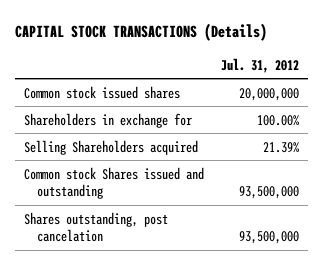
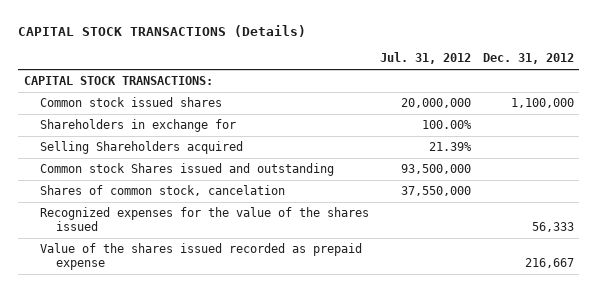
none -> [482,53,574,65] Dec. 31, 2012
none -> [23,76,213,86] CAPITAL STOCK TRANSACTIONS:
[23,211,168,243] Shares outstanding, post cancelation -> none
none -> [39,185,285,197] Shares of common stock, cancelation
none -> [39,207,369,231] Recognized expenses for the value of the shares issued
none -> [39,243,362,270] Value of the shares issued recorded as prepaid expense

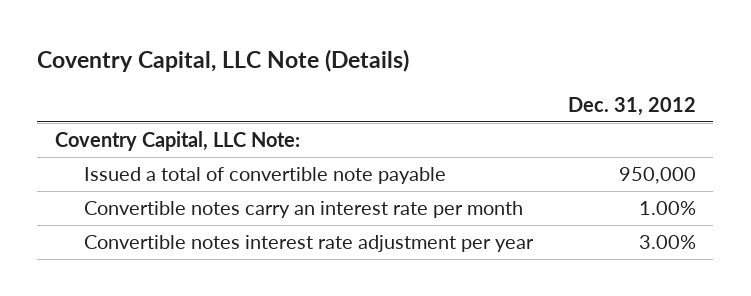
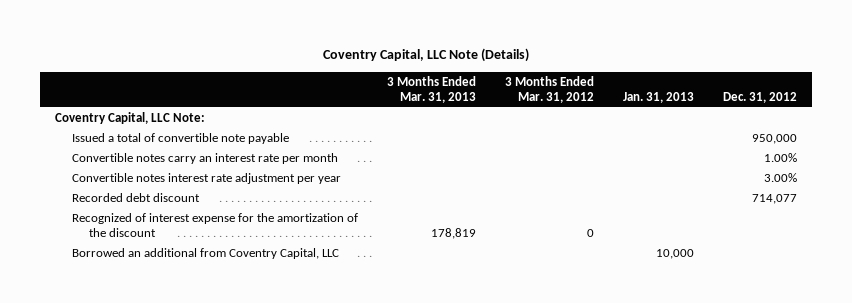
none -> [386,75,476,103] 3 Months Ended Mar. 31, 2013
none -> [505,75,595,103] 3 Months Ended Mar. 31, 2012
none -> [623,91,695,103] Jan. 31, 2013
none -> [71,193,200,203] Recorded debt discount
none -> [71,213,358,238] Recognized of interest expense for the amortization of the discount
none -> [71,248,339,260] Borrowed an additional from Coventry Capital, LLC

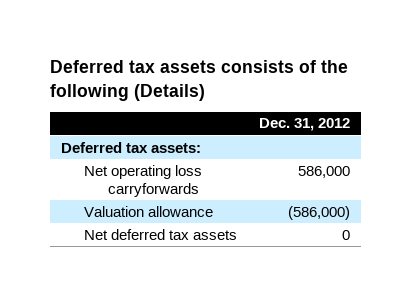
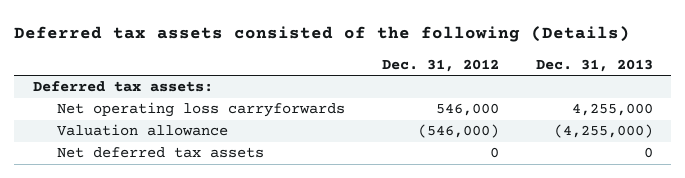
[49,60,348,101] Deferred tax assets consists of the following (Details) -> [14,26,631,43] Deferred tax assets consisted of the following (Details)
none -> [535,58,653,72] Dec. 31, 2013
[298,165,351,178] 586,000 -> [435,103,499,117] 546,000
[288,205,351,220] (586,000) -> [417,124,499,139] (546,000)

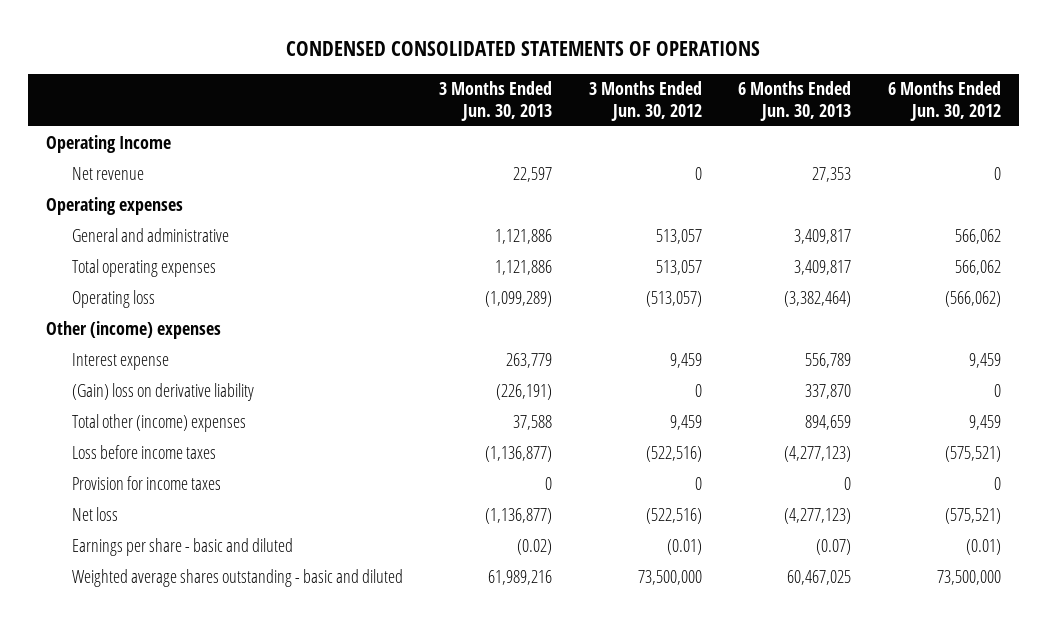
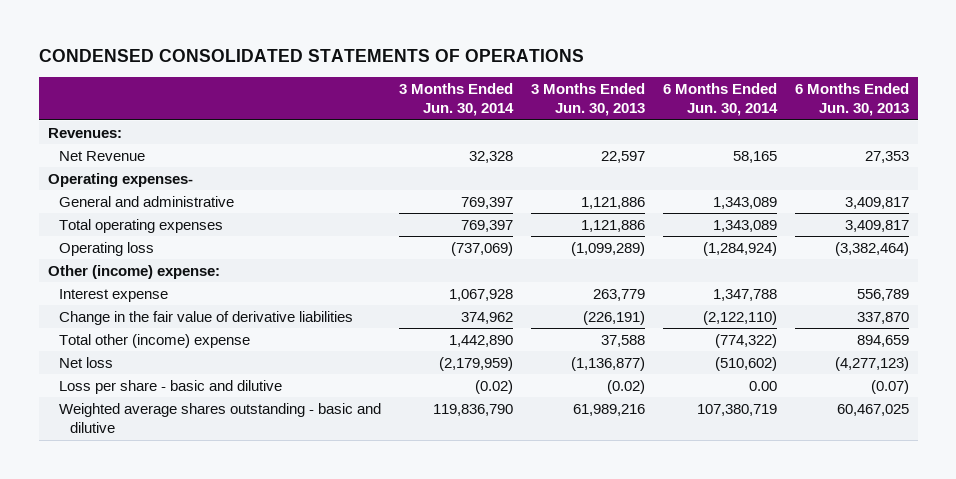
[588,81,702,121] 3 Months Ended Jun. 30, 2012 -> none
[887,81,1001,121] 6 Months Ended Jun. 30, 2012 -> none
none -> [398,82,514,117] 3 Months Ended Jun. 30, 2014
none -> [662,82,778,117] 6 Months Ended Jun. 30, 2014
[45,134,171,153] Operating Income -> none
none -> [47,127,122,138] Revenues:
[71,166,144,180] Net revenue -> [58,150,145,161] Net Revenue
[45,196,183,215] Operating expenses -> [47,172,193,187] Operating expenses-
[45,320,221,339] Other (income) expenses -> [47,264,220,279] Other (income) expense:
[71,444,216,459] Loss before income taxes -> none
[71,475,221,490] Provision for income taxes -> none
[71,382,254,401] (Gain) loss on derivative liability -> [58,310,353,325] Change in the fair value of derivative liabilities
[71,413,246,432] Total other (income) expenses -> [58,333,250,348] Total other (income) expense
[71,537,293,556] Earnings per share - basic and diluted -> [58,379,282,394] Loss per share - basic and dilutive
[71,568,403,587] Weighted average shares outstanding - basic and diluted -> [58,402,381,434] Weighted average shares outstanding - basic and dilutive

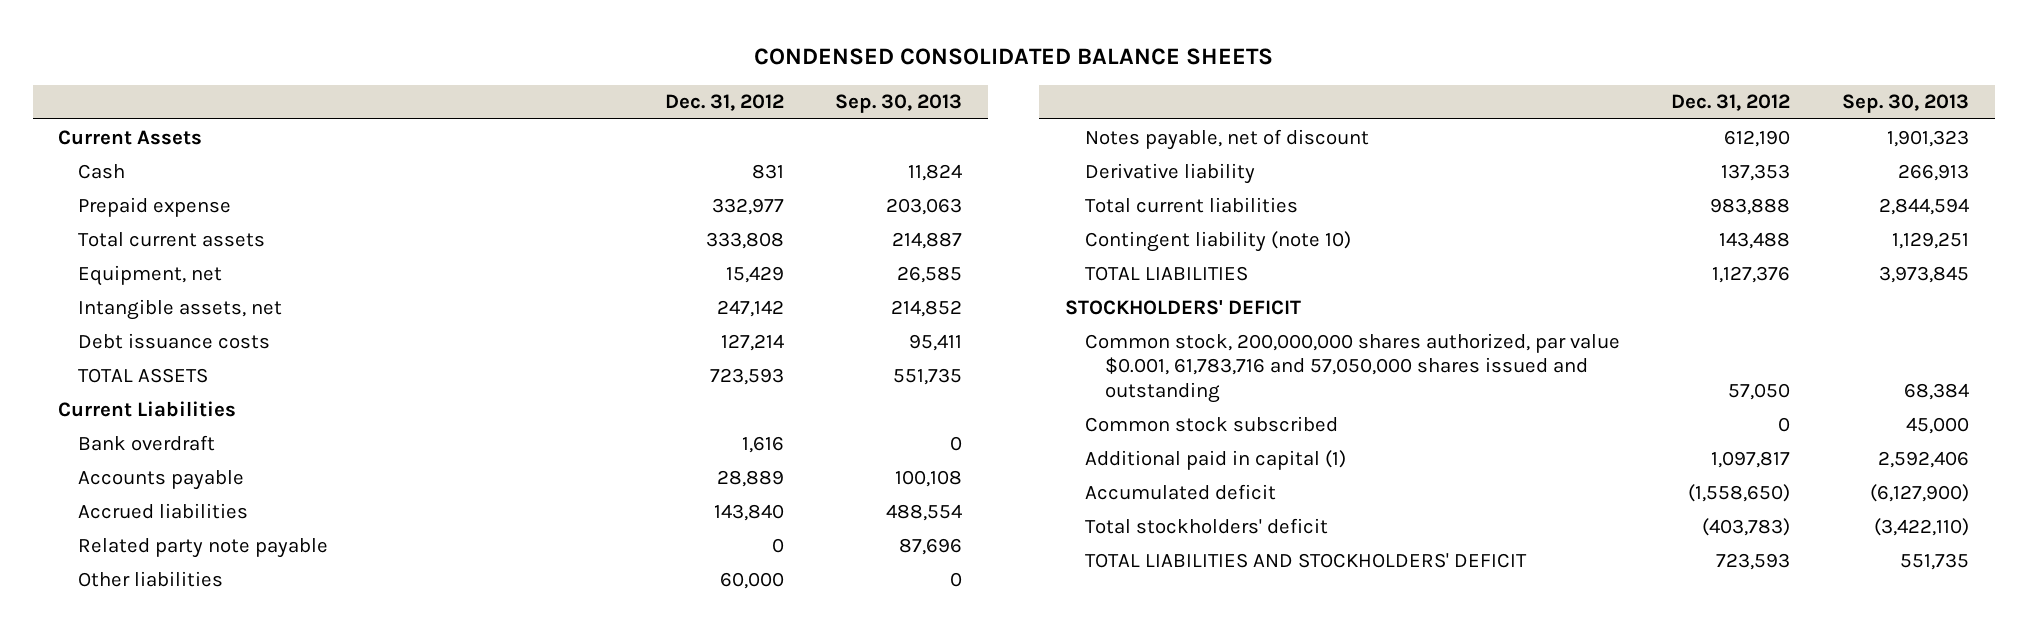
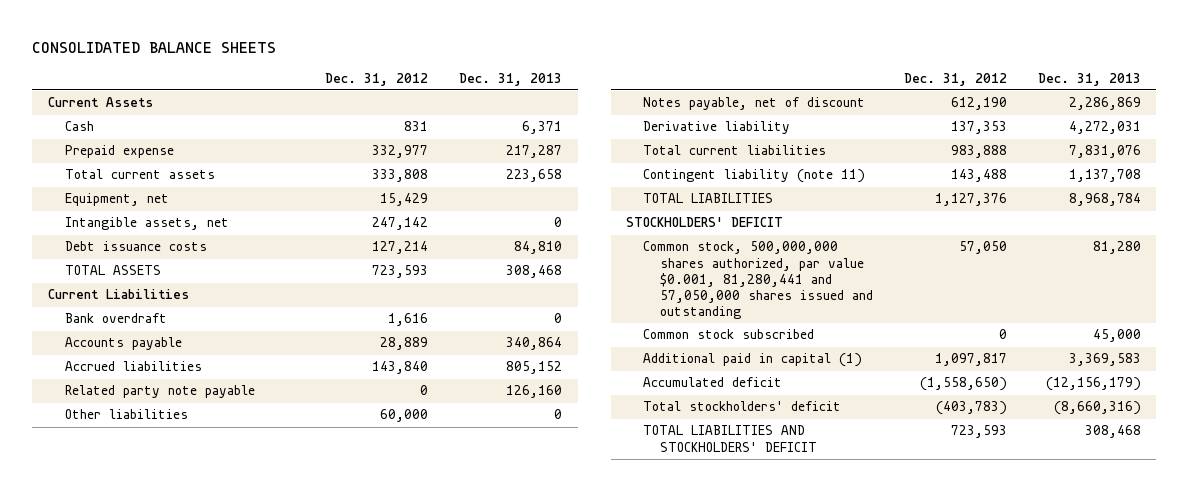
[753,48,1273,66] CONDENSED CONSOLIDATED BALANCE SHEETS -> [32,41,277,53] CONSOLIDATED BALANCE SHEETS
[835,94,963,114] Sep. 30, 2013 -> none
none -> [459,72,563,86] Dec. 31, 2013
[1084,230,1351,252] Contingent liability (note 10) -> [643,169,866,184] Contingent liability (note 11)
[1084,332,1620,403] Common stock, 200,000,000 shares authorized, par value $0.001, 61,783,716 and 57,050,000 shares issued and outstanding -> [643,241,873,320] Common stock, 500,000,000 shares authorized, par value $0.001, 81,280,441 and 57,050,000 shares issued and outstanding

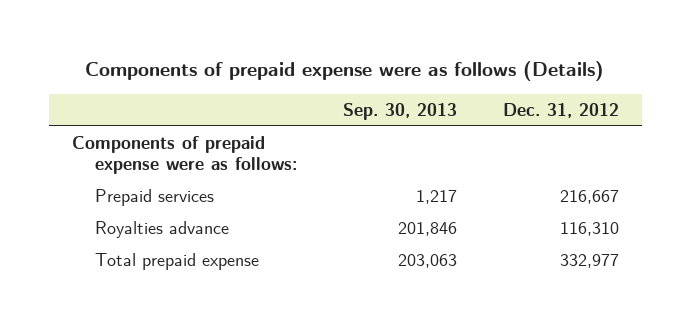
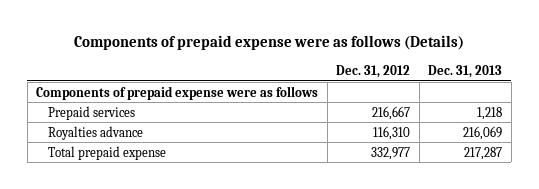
[343,102,458,120] Sep. 30, 2013 -> none
none -> [428,64,503,78] Dec. 31, 2013
[71,136,297,174] Components of prepaid expense were as follows: -> [36,85,319,100] Components of prepaid expense were as follows

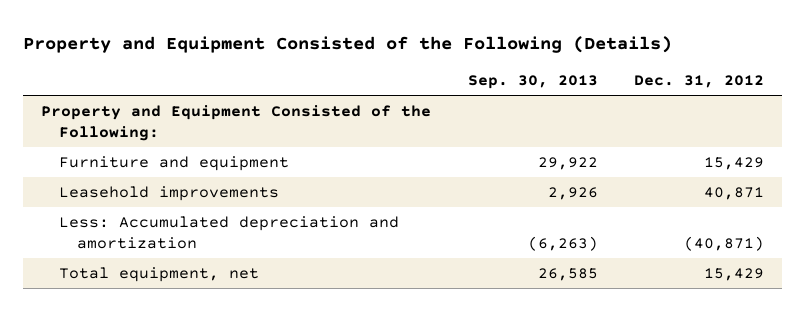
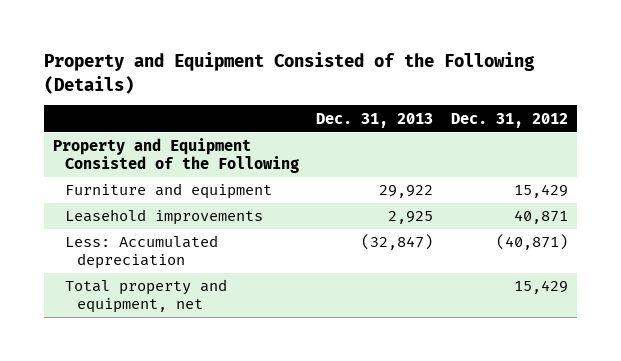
[467,75,598,90] Sep. 30, 2013 -> none
none -> [316,112,434,128] Dec. 31, 2013
[40,104,431,142] Property and Equipment Consisted of the Following: -> [52,138,299,173] Property and Equipment Consisted of the Following
[59,215,400,250] Less: Accumulated depreciation and amortization -> [64,235,218,269] Less: Accumulated depreciation
[59,266,260,282] Total equipment, net -> [64,279,227,313] Total property and equipment, net

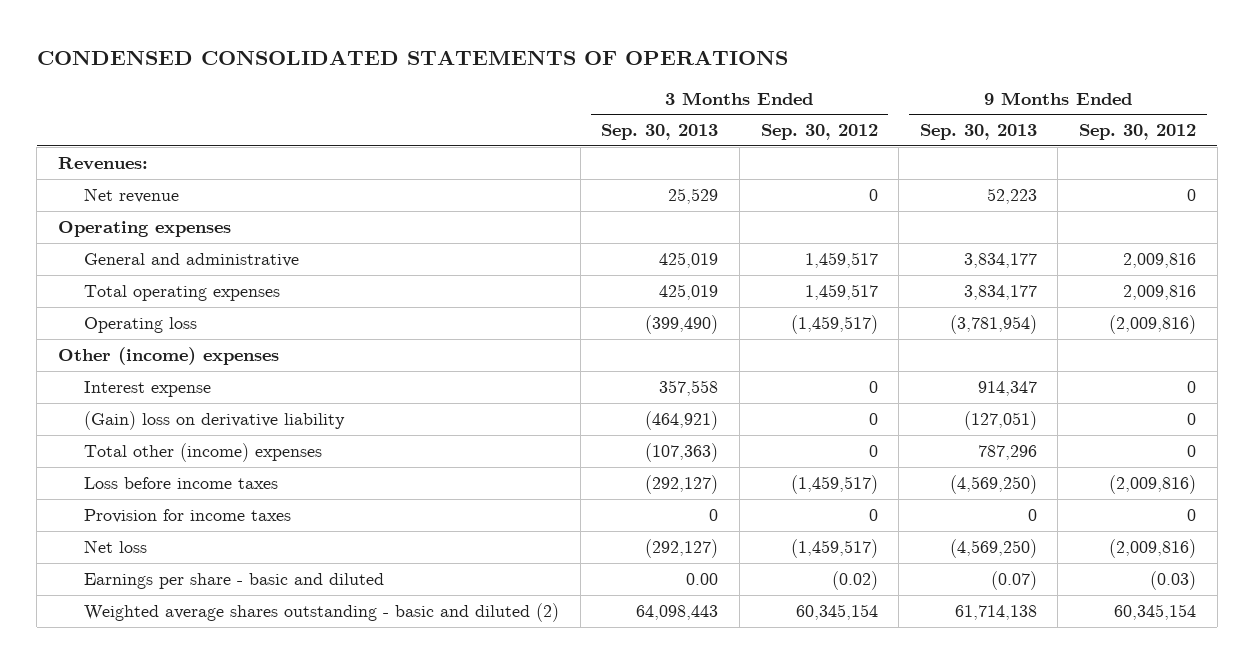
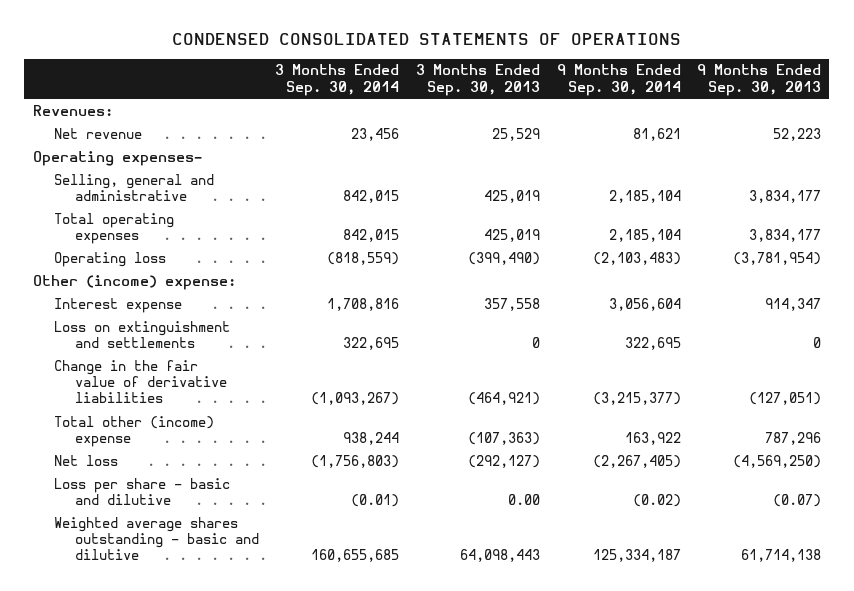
[760,124,878,141] Sep. 30, 2012 -> none
[1079,124,1197,141] Sep. 30, 2012 -> none
none -> [275,64,400,96] 3 Months Ended Sep. 30, 2014
none -> [556,64,681,96] 9 Months Ended Sep. 30, 2014
[57,220,231,237] Operating expenses -> [32,150,202,166] Operating expenses-
[83,252,299,267] General and administrative -> [53,173,214,201] Selling, general and administrative
[57,346,279,365] Other (income) expenses -> [32,274,236,290] Other (income) expense:
[83,476,278,489] Loss before income taxes -> none
[83,508,291,523] Provision for income taxes -> none
none -> [53,320,230,348] Loss on extinguishment and settlements
[83,410,345,430] (Gain) loss on derivative liability -> [53,359,227,404] Change in the fair value of derivative liabilities
[83,442,322,462] Total other (income) expenses -> [53,415,214,447] Total other (income) expense
[83,572,384,589] Earnings per share - basic and diluted -> [53,477,230,505] Loss per share - basic and dilutive
[83,602,559,622] Weighted average shares outstanding - basic and diluted (2) -> [53,516,259,561] Weighted average shares outstanding - basic and dilutive

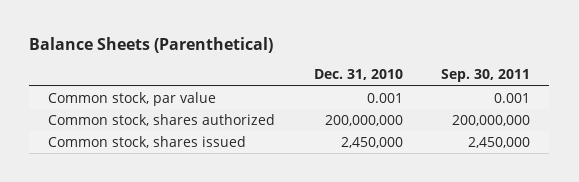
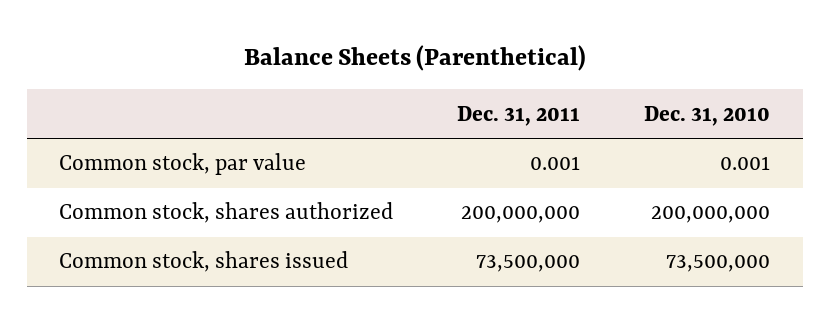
[441,69,531,83] Sep. 30, 2011 -> none
none -> [457,105,581,126] Dec. 31, 2011
[340,136,403,148] 2,450,000 -> [666,255,771,273] 73,500,000

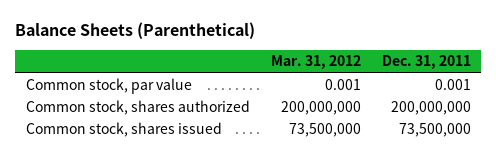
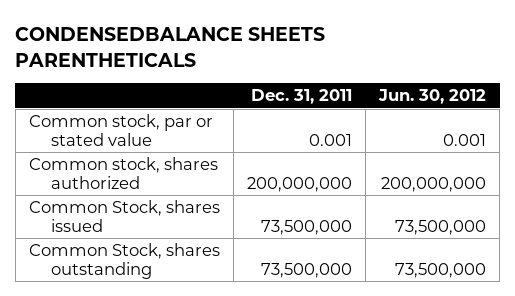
[14,22,255,40] Balance Sheets (Parenthetical) -> [15,26,326,67] CONDENSEDBALANCE SHEETS PARENTHETICALS
[270,55,361,70] Mar. 31, 2012 -> none
none -> [378,89,487,105] Jun. 30, 2012
[25,78,192,95] Common stock, par value -> [28,113,213,147] Common stock, par or stated value
[25,122,222,138] Common stock, shares issued -> [28,199,220,233] Common Stock, shares issued
none -> [28,242,220,280] Common Stock, shares outstanding

